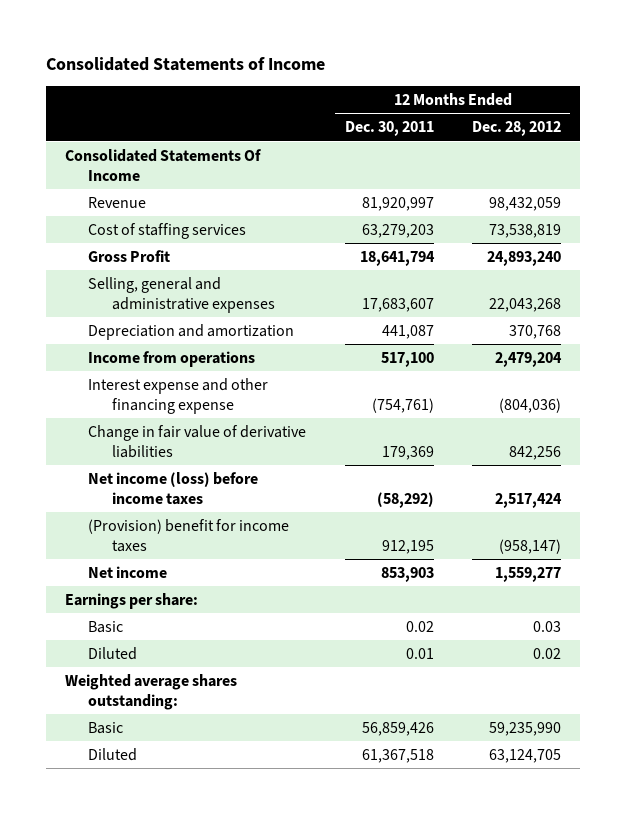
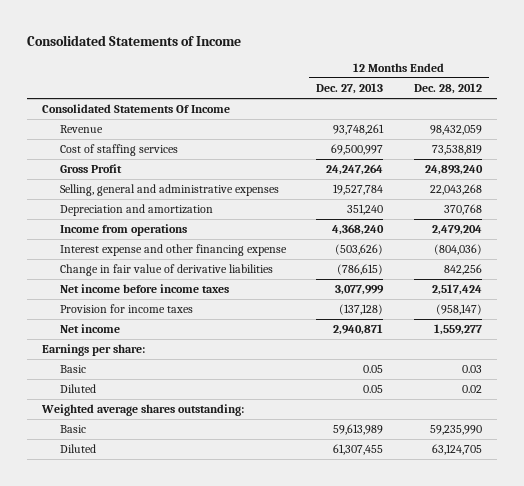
[344,121,434,137] Dec. 30, 2011 -> none
none -> [316,82,384,94] Dec. 27, 2013
[88,471,259,505] Net income (loss) before income taxes -> [59,284,229,294] Net income before income taxes
[88,518,290,552] (Provision) benefit for income taxes -> [59,304,193,314] Provision for income taxes

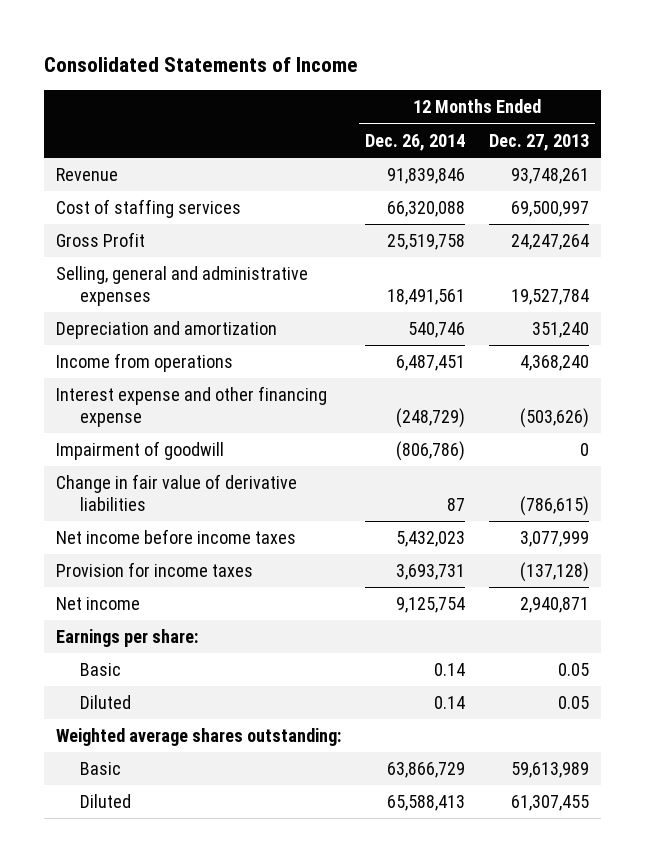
[413,82,482,94] Dec. 28, 2012 -> none
none -> [364,133,465,151] Dec. 26, 2014
[42,104,231,114] Consolidated Statements Of Income -> none
none -> [55,441,224,461] Impairment of goodwill

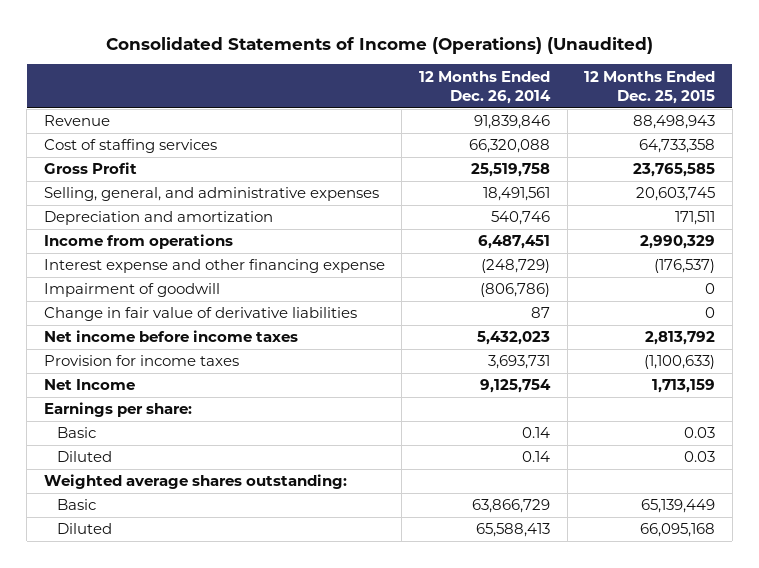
[43,57,358,73] Consolidated Statements of Income -> [105,36,653,54] Consolidated Statements of Income (Operations) (Unaudited)
[489,133,590,151] Dec. 27, 2013 -> none
none -> [584,70,716,104] 12 Months Ended Dec. 25, 2015
[55,266,308,306] Selling, general and administrative expenses -> [43,187,379,202] Selling, general, and administrative expenses
[55,597,140,611] Net income -> [43,379,135,391] Net Income

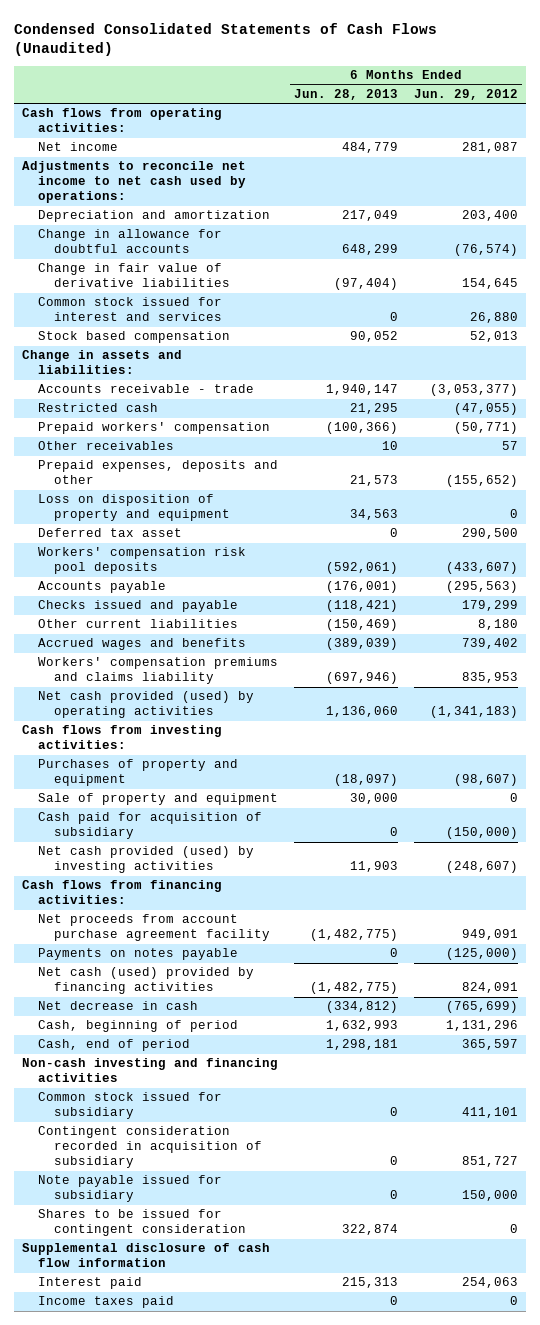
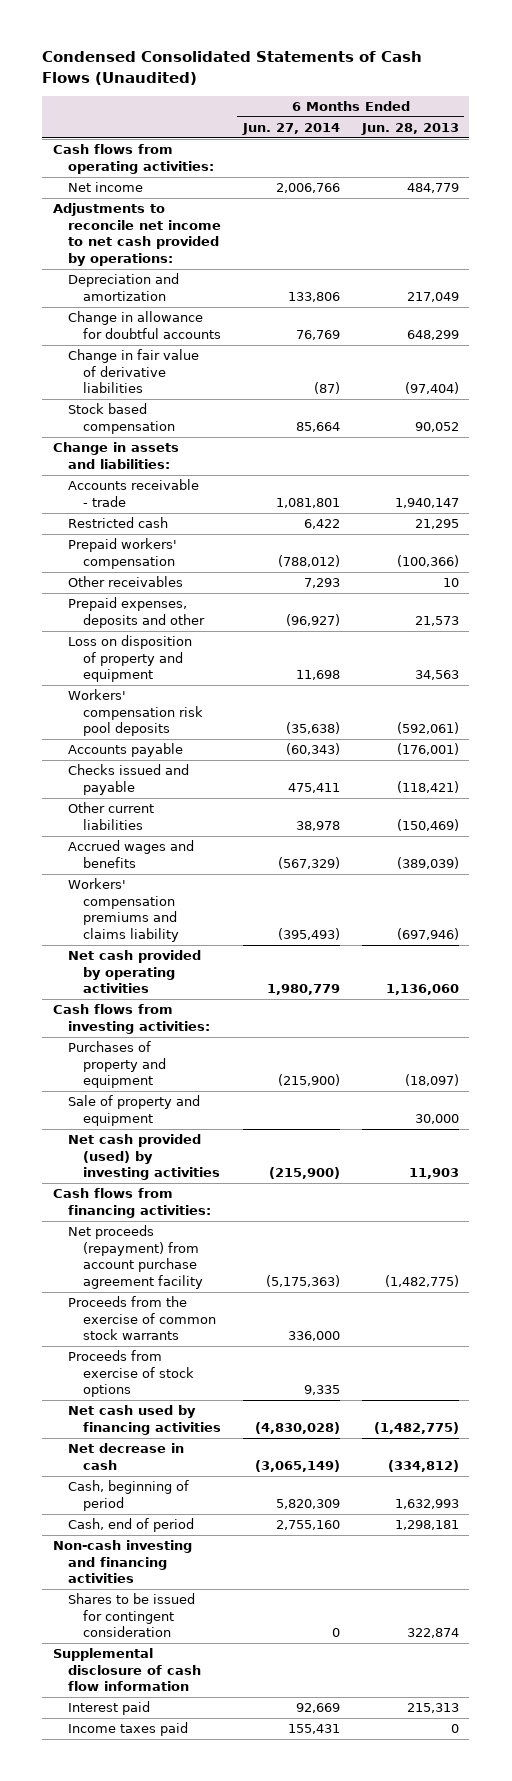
[414,89,519,101] Jun. 29, 2012 -> none
none -> [241,123,340,136] Jun. 27, 2014
[22,161,247,204] Adjustments to reconcile net income to net cash used by operations: -> [53,203,222,266] Adjustments to reconcile net income to net cash provided by operations:
[38,297,223,322] Common stock issued for interest and services -> none
[38,528,183,538] Deferred tax asset -> none
[38,691,255,719] Net cash provided (used) by operating activities -> [68,950,202,994] Net cash provided by operating activities
[38,812,263,840] Cash paid for acquisition of subsidiary -> none
[38,948,239,961] Payments on notes payable -> none
[38,914,271,942] Net proceeds from account purchase agreement facility -> [68,1225,204,1289] Net proceeds (repayment) from account purchase agreement facility
none -> [68,1296,217,1341] Proceeds from the exercise of common stock warrants
none -> [68,1350,195,1398] Proceeds from exercise of stock options
[38,967,255,995] Net cash (used) provided by financing activities -> [68,1405,222,1435] Net cash used by financing activities
[38,1092,223,1120] Common stock issued for subsidiary -> none
[38,1126,263,1169] Contingent consideration recorded in acquisition of subsidiary -> none
[38,1175,223,1203] Note payable issued for subsidiary -> none

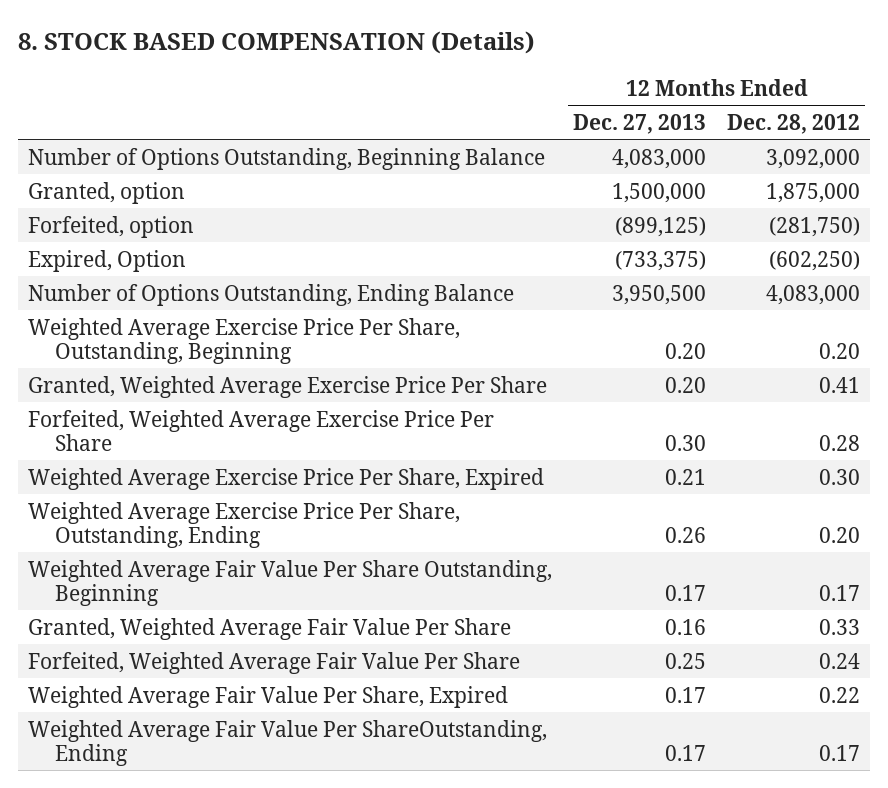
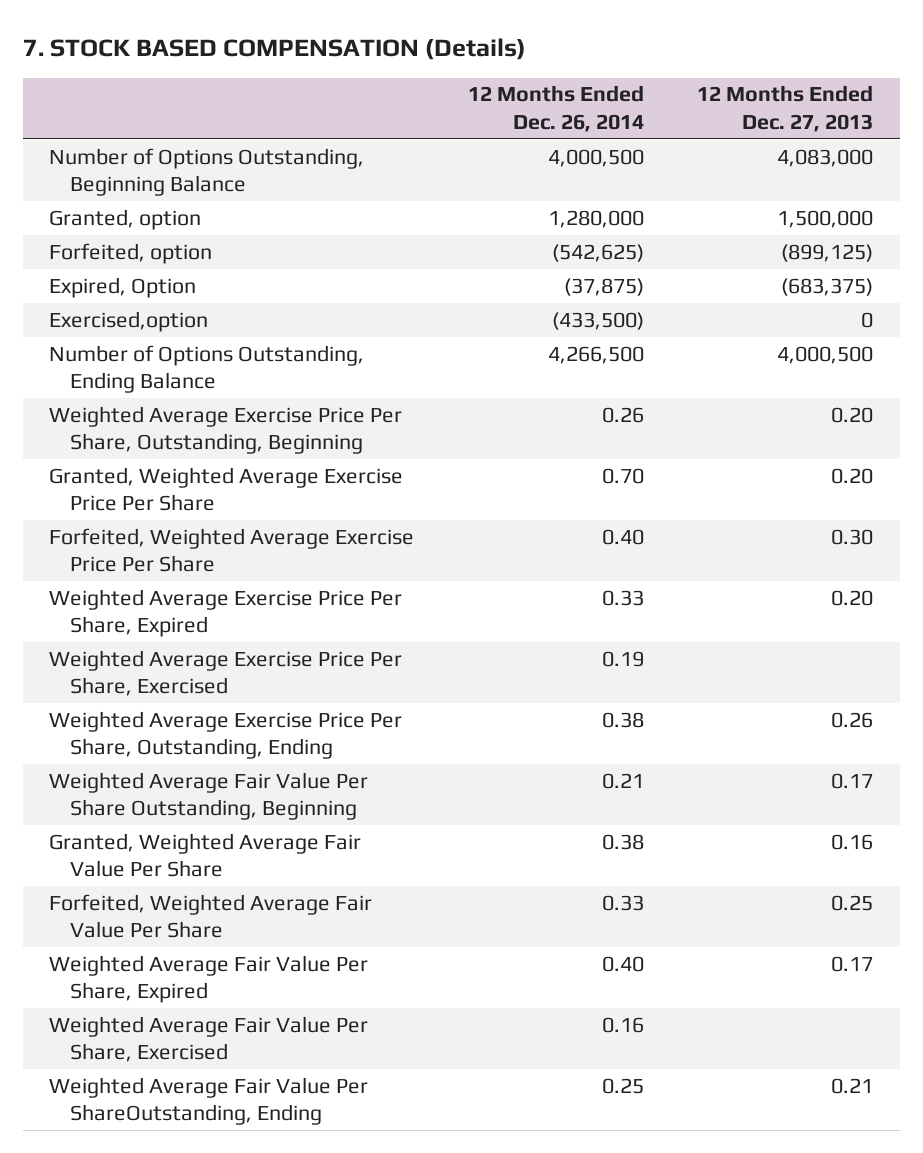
[17,31,535,55] 8. STOCK BASED COMPENSATION (Details) -> [22,37,526,60] 7. STOCK BASED COMPENSATION (Details)
[727,113,861,134] Dec. 28, 2012 -> none
none -> [467,85,644,132] 12 Months Ended Dec. 26, 2014
[615,250,707,271] (733,375) -> [781,277,874,296] (683,375)
none -> [49,310,209,332] Exercised,option
[612,284,707,305] 3,950,500 -> [777,345,874,364] 4,000,500
[665,468,707,485] 0.21 -> [831,589,874,606] 0.20
none -> [49,649,403,697] Weighted Average Exercise Price Per Share, Exercised
none -> [49,1015,369,1063] Weighted Average Fair Value Per Share, Exercised
[665,744,707,761] 0.17 -> [831,1077,874,1094] 0.21

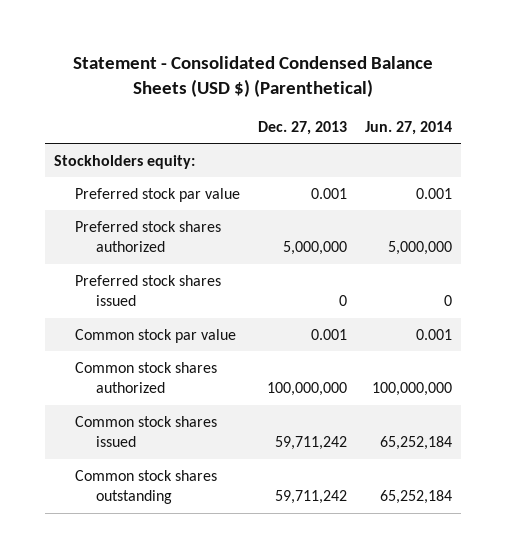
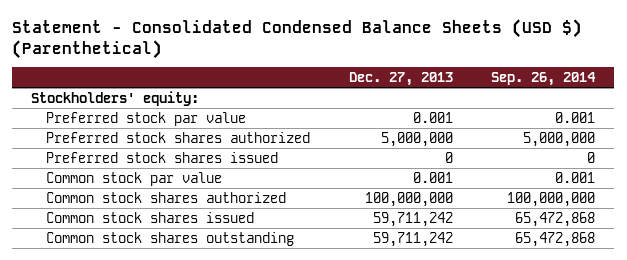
[364,120,452,135] Jun. 27, 2014 -> none
none -> [491,71,597,86] Sep. 26, 2014
[53,154,195,169] Stockholders equity: -> [31,90,200,106] Stockholders' equity:

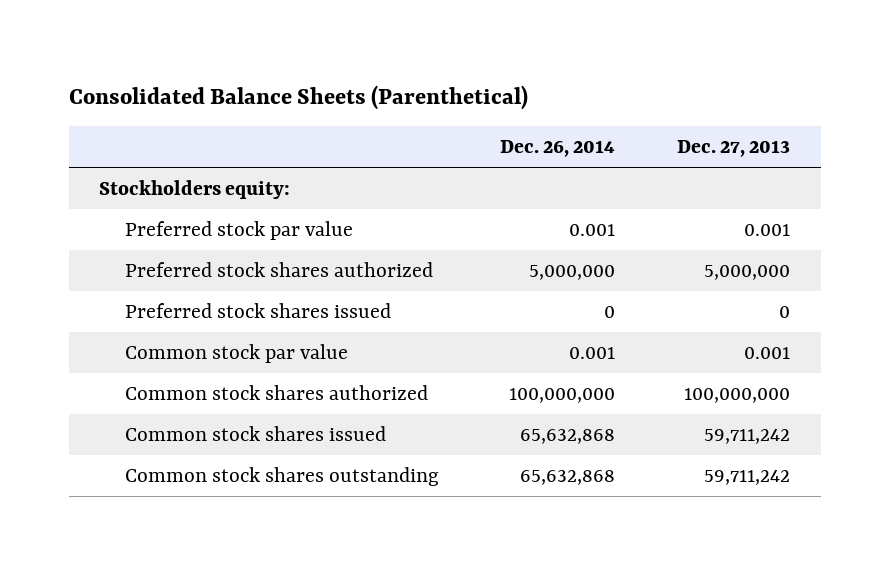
[12,18,583,59] Statement - Consolidated Condensed Balance Sheets (USD $) (Parenthetical) -> [68,84,528,110] Consolidated Balance Sheets (Parenthetical)
[491,71,597,86] Sep. 26, 2014 -> none
none -> [500,140,616,158] Dec. 26, 2014
[31,90,200,106] Stockholders' equity: -> [99,179,291,199] Stockholders equity:

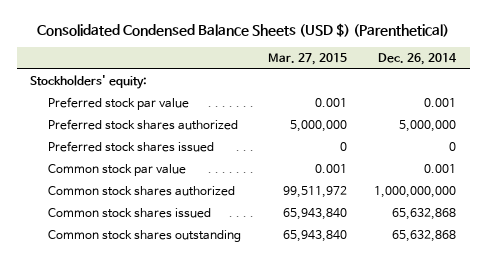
[68,84,528,110] Consolidated Balance Sheets (Parenthetical) -> [37,22,450,37] Consolidated Condensed Balance Sheets (USD $) (Parenthetical)
[676,140,790,158] Dec. 27, 2013 -> none
none -> [268,52,348,65] Mar. 27, 2015
[99,179,291,199] Stockholders equity: -> [30,75,148,90] Stockholders' equity:
[509,387,616,403] 100,000,000 -> [374,186,457,199] 1,000,000,000

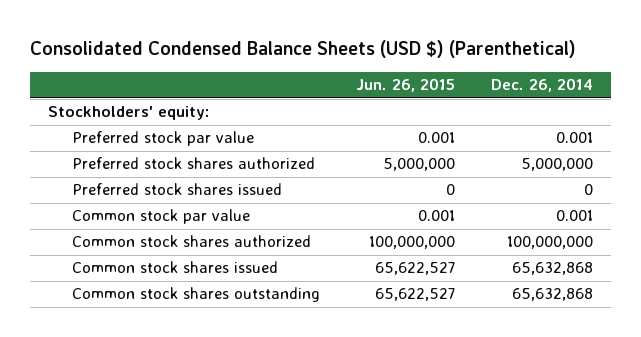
[268,52,348,65] Mar. 27, 2015 -> none
none -> [356,78,456,93] Jun. 26, 2015
[374,186,457,199] 1,000,000,000 -> [507,236,594,250] 100,000,000

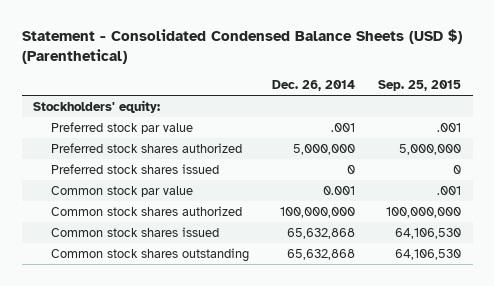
[29,40,576,59] Consolidated Condensed Balance Sheets (USD $) (Parenthetical) -> [21,29,462,65] Statement - Consolidated Condensed Balance Sheets (USD $) (Parenthetical)
[356,78,456,93] Jun. 26, 2015 -> none
none -> [377,79,461,91] Sep. 25, 2015
[556,132,594,144] 0.001 -> [330,122,355,132] .001

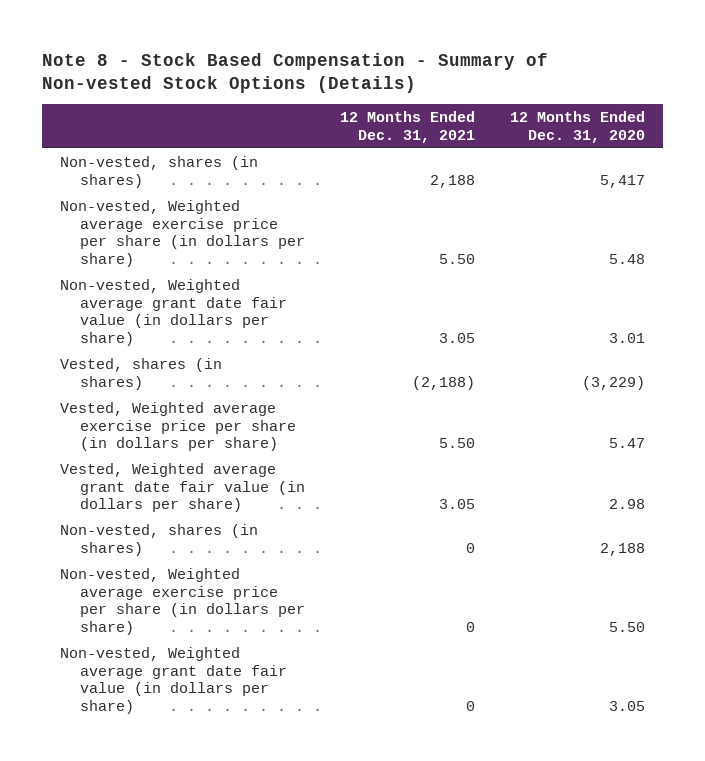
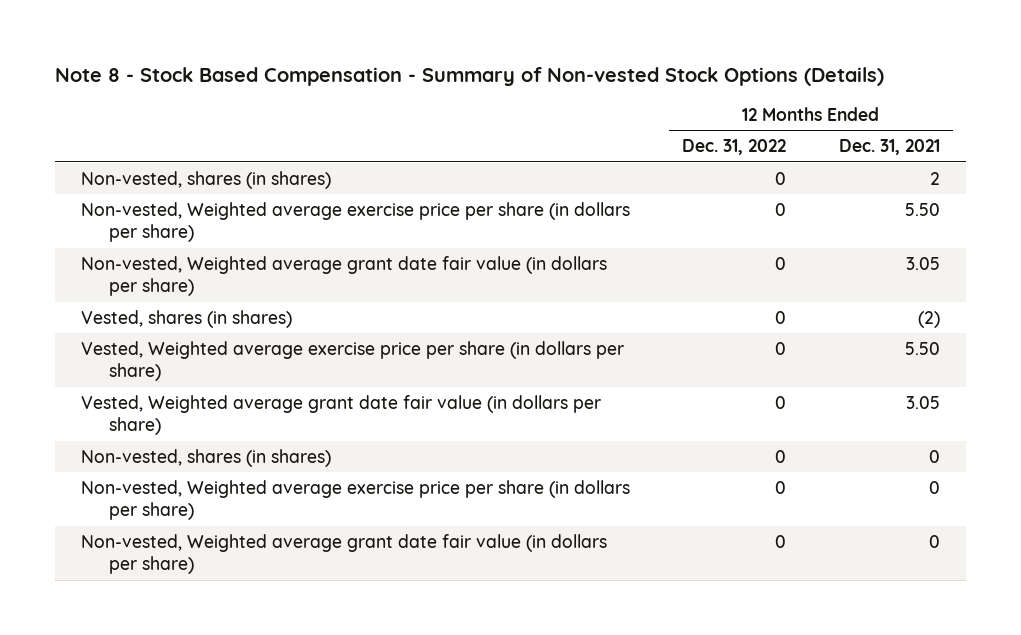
[510,111,646,143] 12 Months Ended Dec. 31, 2020 -> none
none -> [682,139,787,156] Dec. 31, 2022
[429,174,475,188] 2,188 -> [930,171,941,185] 2
[411,375,475,390] (2,188) -> [918,310,941,328] (2)

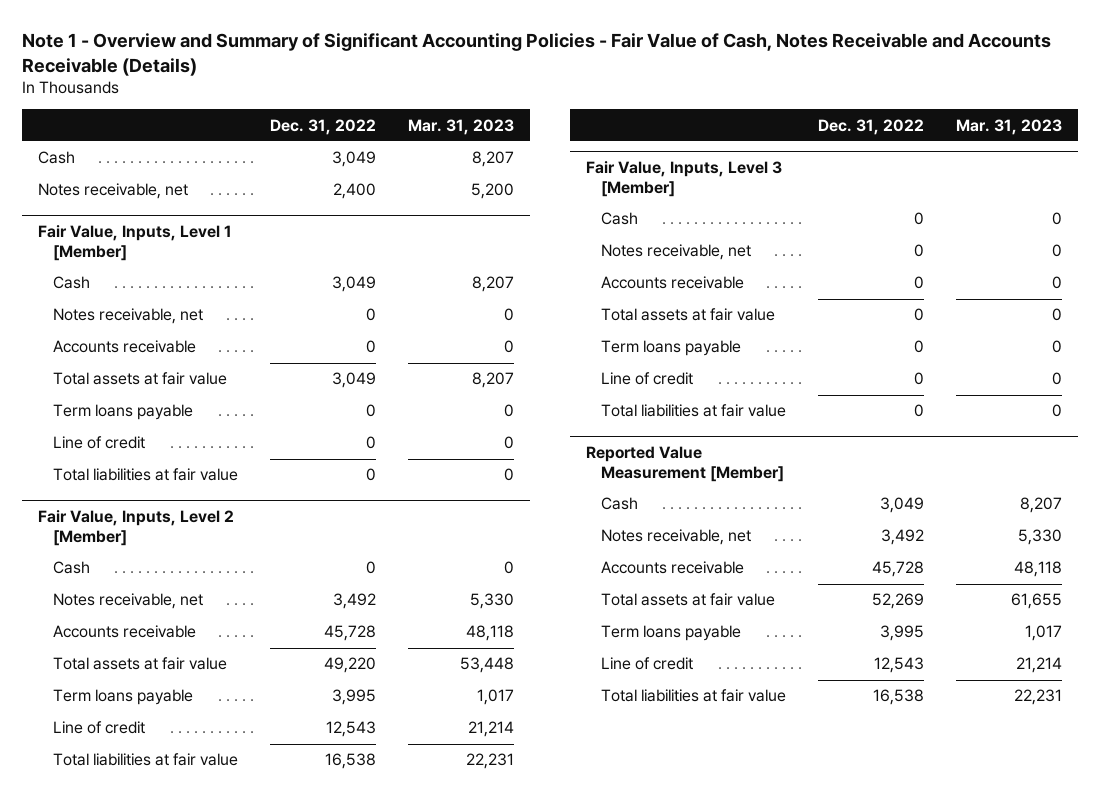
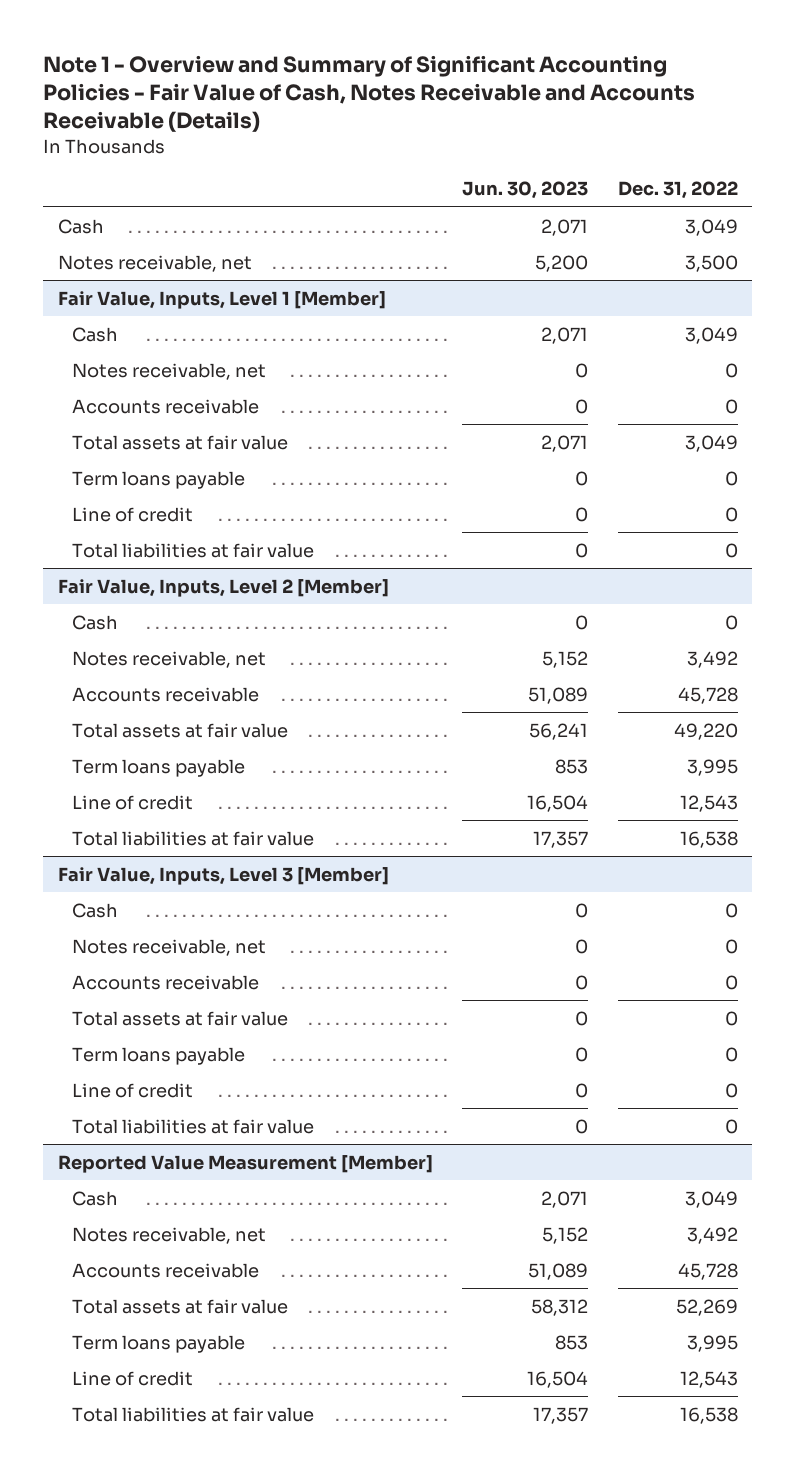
[408,118,515,135] Mar. 31, 2023 -> none
none -> [462,181,589,200] Jun. 30, 2023
[333,183,377,200] 2,400 -> [684,254,738,272] 3,500

